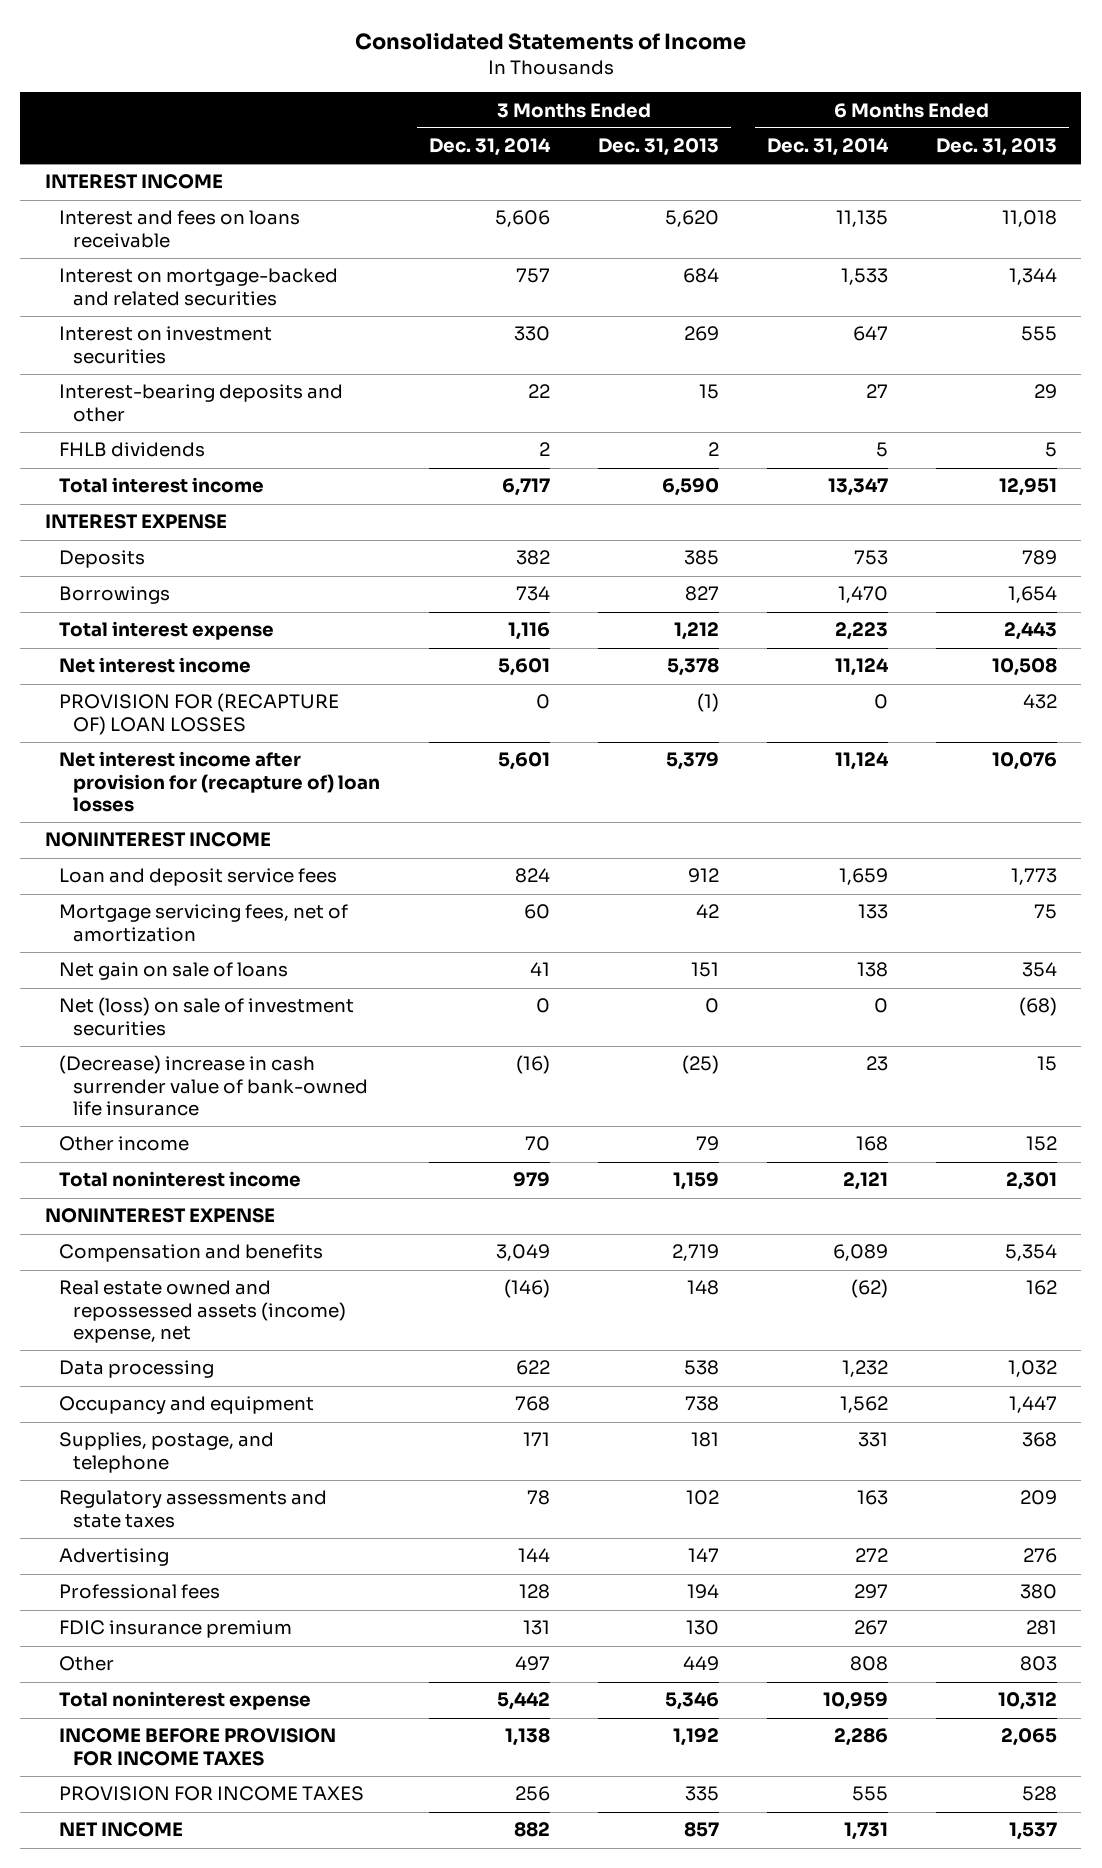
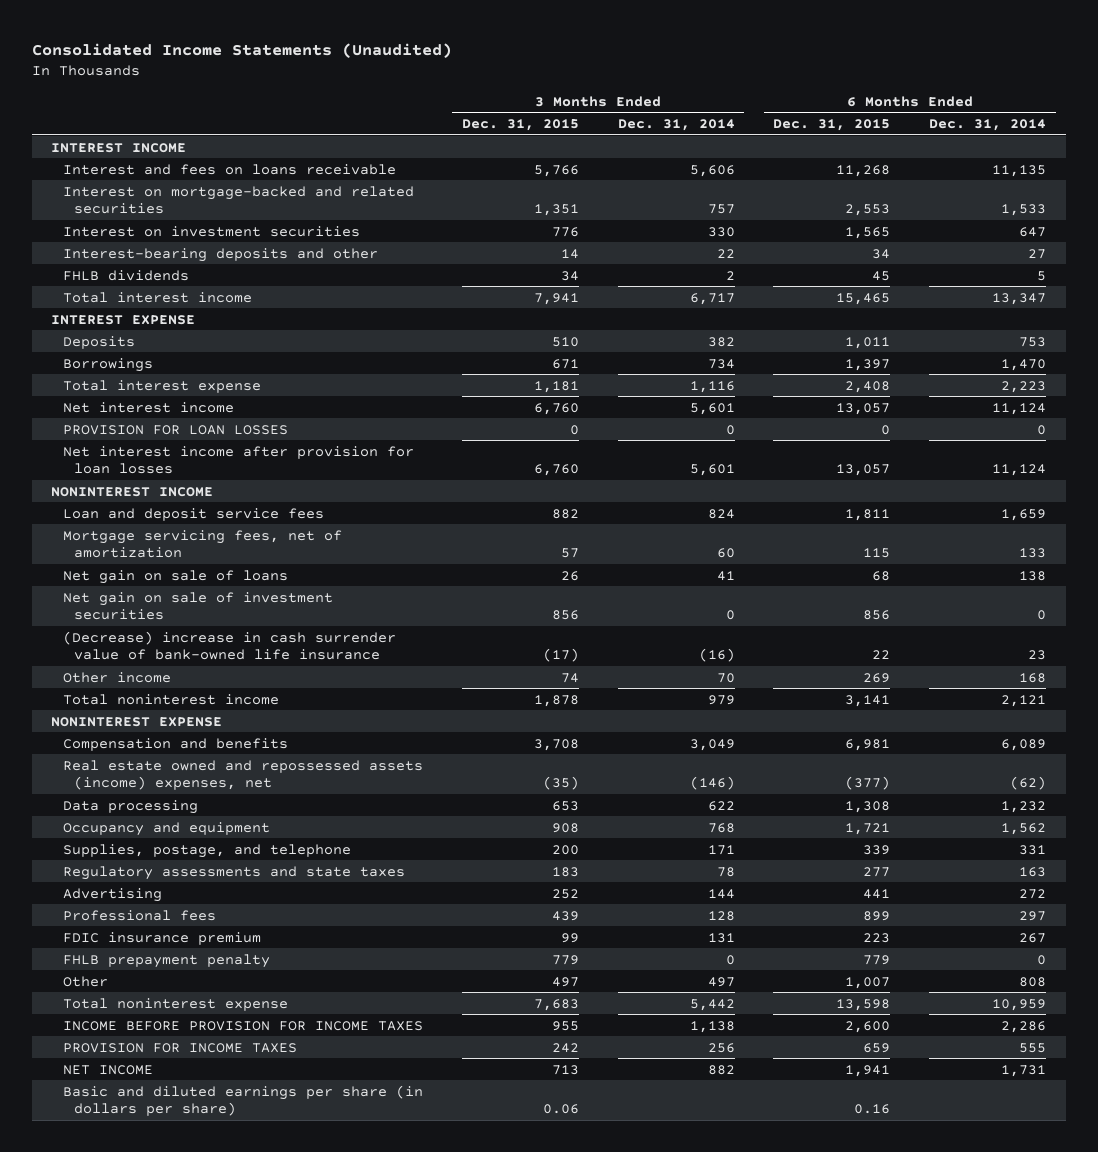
[354,31,746,50] Consolidated Statements of Income -> [32,43,453,59] Consolidated Income Statements (Unaudited)
[597,138,719,157] Dec. 31, 2013 -> none
[936,138,1058,157] Dec. 31, 2013 -> none
none -> [461,119,579,132] Dec. 31, 2015
none -> [773,119,891,132] Dec. 31, 2015
[58,693,339,735] PROVISION FOR (RECAPTURE OF) LOAN LOSSES -> [62,424,288,435] PROVISION FOR LOAN LOSSES
[58,751,381,813] Net interest income after provision for (recapture of) loan losses -> [62,445,414,475] Net interest income after provision for loan losses
[58,997,354,1036] Net (loss) on sale of investment securities -> [62,591,333,621] Net gain on sale of investment securities
[58,1280,347,1344] Real estate owned and repossessed assets (income) expense, net -> [62,759,423,791] Real estate owned and repossessed assets (income) expenses, net
none -> [62,953,270,968] FHLB prepayment penalty
none -> [62,1084,423,1117] Basic and diluted earnings per share (in dollars per share)

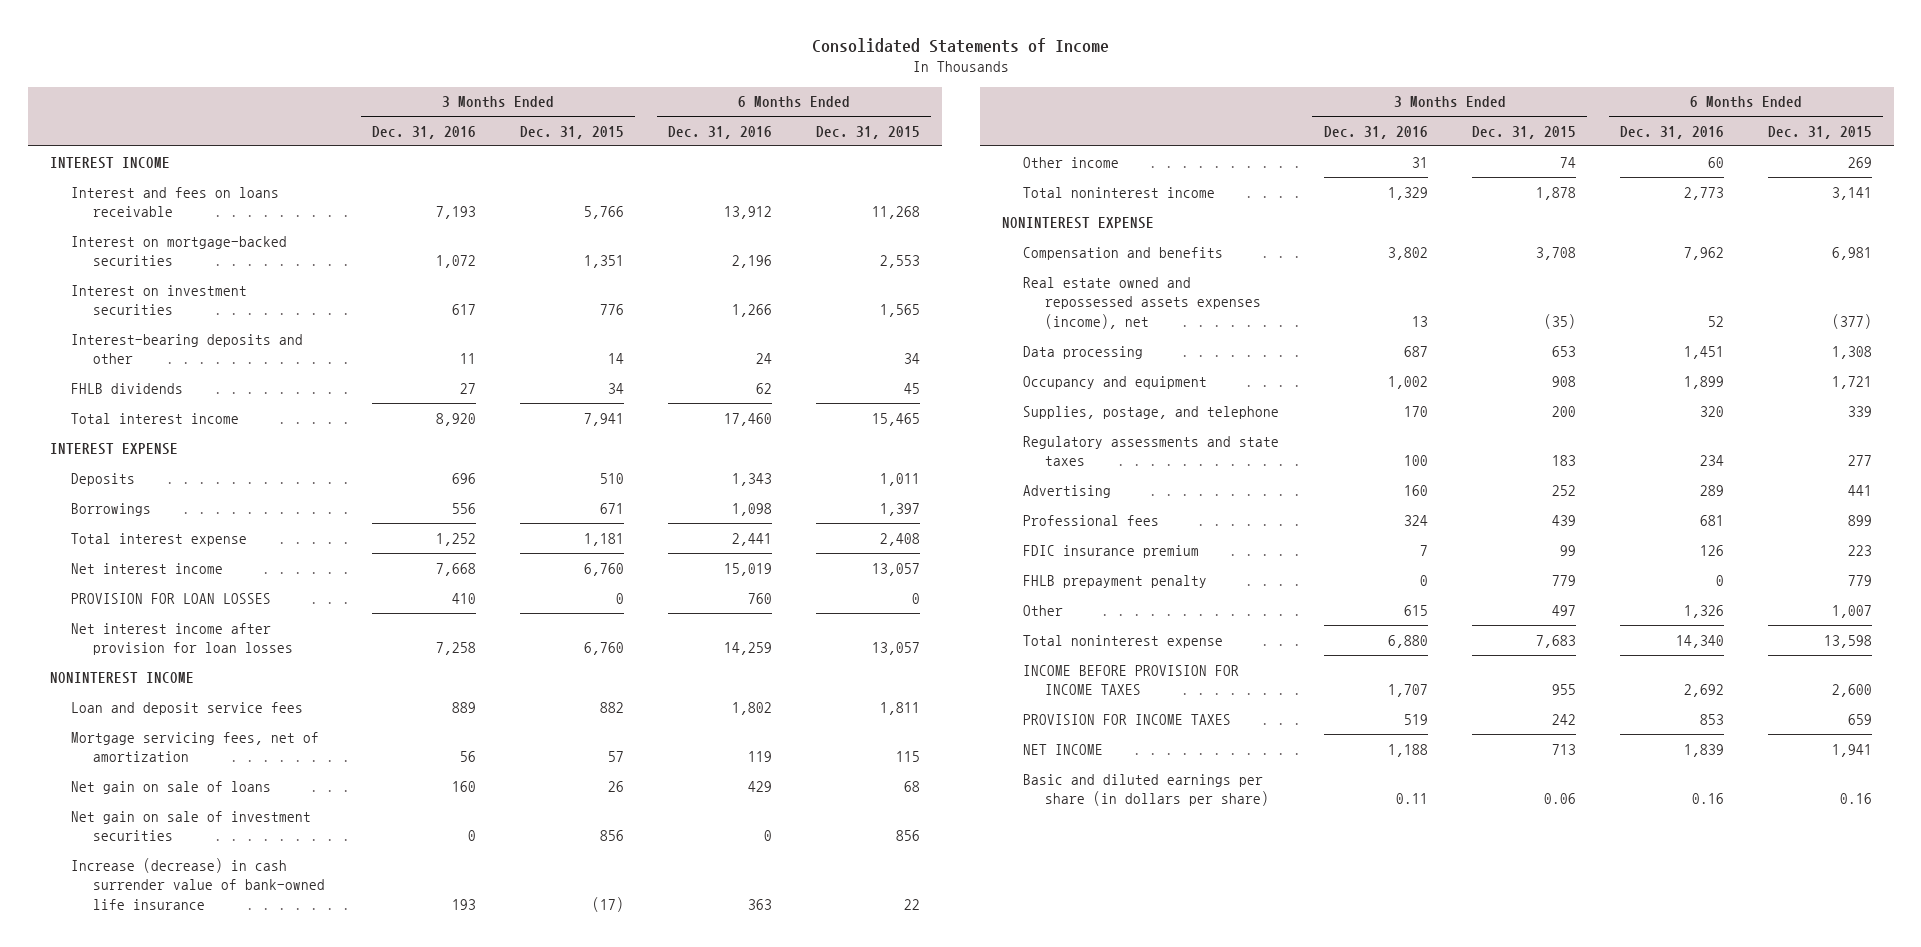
[32,43,453,59] Consolidated Income Statements (Unaudited) -> [811,38,1109,54] Consolidated Statements of Income
[617,119,735,132] Dec. 31, 2014 -> none
[929,119,1047,132] Dec. 31, 2014 -> none
none -> [371,125,476,139] Dec. 31, 2016
none -> [667,125,772,139] Dec. 31, 2016
[62,185,414,215] Interest on mortgage-backed and related securities -> [71,235,288,267] Interest on mortgage-backed securities
[62,630,396,661] (Decrease) increase in cash surrender value of bank-owned life insurance -> [71,857,326,910] Increase (decrease) in cash surrender value of bank-owned life insurance
[62,759,423,791] Real estate owned and repossessed assets (income) expenses, net -> [1023,276,1262,329] Real estate owned and repossessed assets expenses (income), net

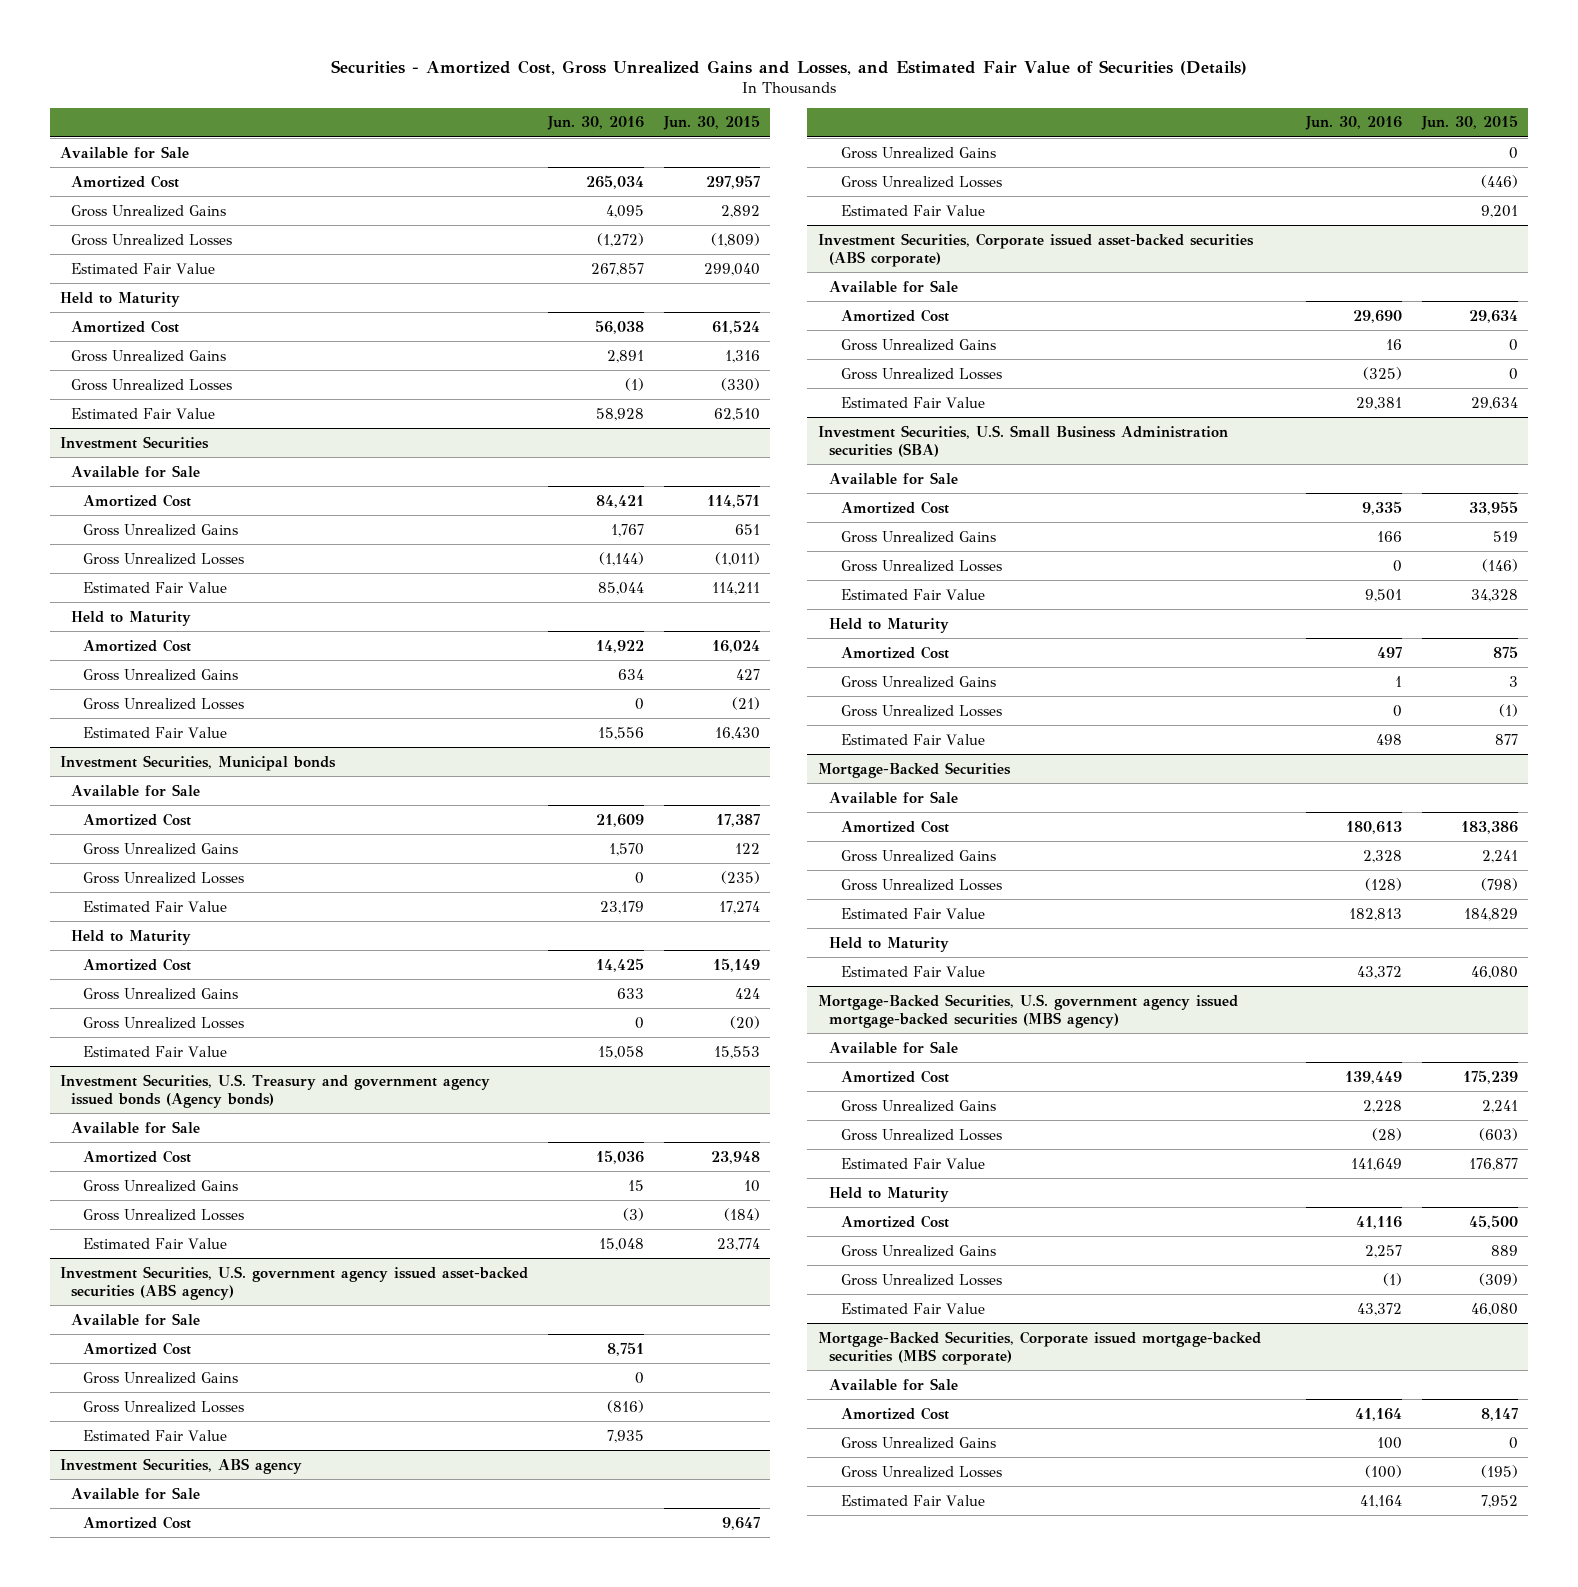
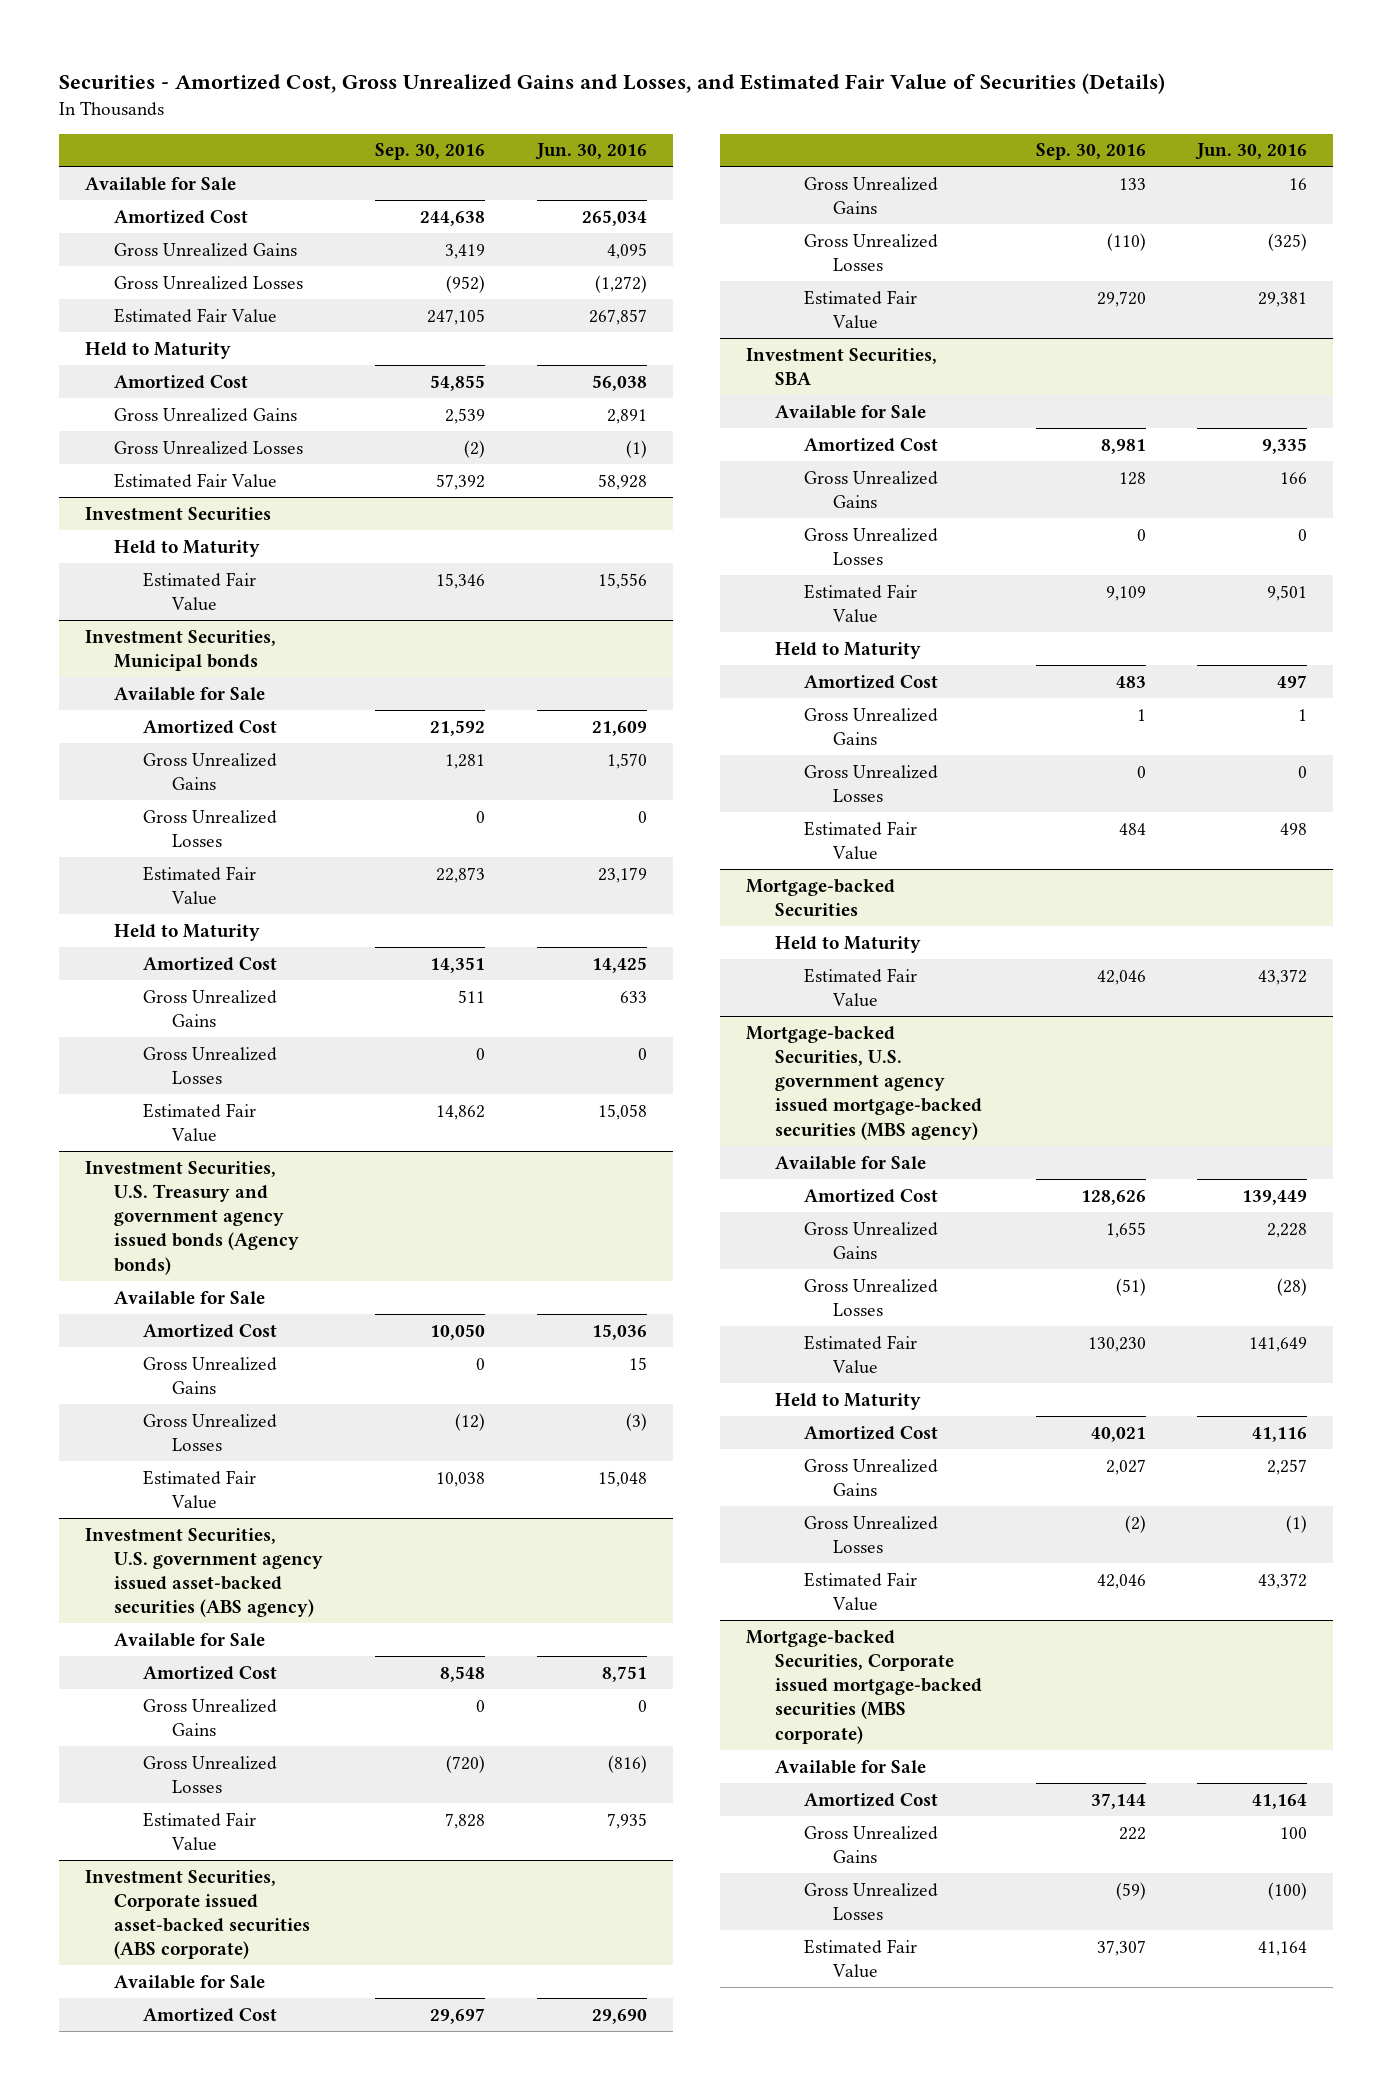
[663,115,761,131] Jun. 30, 2015 -> none
none -> [374,143,485,161] Sep. 30, 2016
[71,464,201,478] Available for Sale -> none
[83,493,192,507] Amortized Cost -> none
[83,523,239,536] Gross Unrealized Gains -> none
[83,552,245,565] Gross Unrealized Losses -> none
[83,581,228,593] Estimated Fair Value -> none
[83,638,192,652] Amortized Cost -> none
[83,668,239,681] Gross Unrealized Gains -> none
[83,697,245,710] Gross Unrealized Losses -> none
[59,1457,302,1474] Investment Securities, ABS agency -> none
[71,1486,201,1500] Available for Sale -> none
[83,1515,192,1529] Amortized Cost -> none
[840,146,996,159] Gross Unrealized Gains -> none
[840,175,1002,188] Gross Unrealized Losses -> none
[840,204,985,216] Estimated Fair Value -> none
[817,424,1228,457] Investment Securities, U.S. Small Business Administration securities (SBA) -> none
none -> [745,347,937,385] Investment Securities, SBA
[829,790,959,804] Available for Sale -> none
[840,819,949,833] Amortized Cost -> none
[840,849,996,862] Gross Unrealized Gains -> none
[840,878,1002,891] Gross Unrealized Losses -> none
[840,907,985,919] Estimated Fair Value -> none
[817,761,1011,778] Mortgage-Backed Securities -> [745,878,895,917] Mortgage-backed Securities
[817,993,1238,1028] Mortgage-Backed Securities, U.S. government agency issued mortgage-backed securities (MBS agency) -> [745,1025,982,1140] Mortgage-backed Securities, U.S. government agency issued mortgage-backed securities (MBS agency)
[817,1330,1261,1365] Mortgage-Backed Securities, Corporate issued mortgage-backed securities (MBS corporate) -> [745,1629,982,1744] Mortgage-backed Securities, Corporate issued mortgage-backed securities (MBS corporate)

